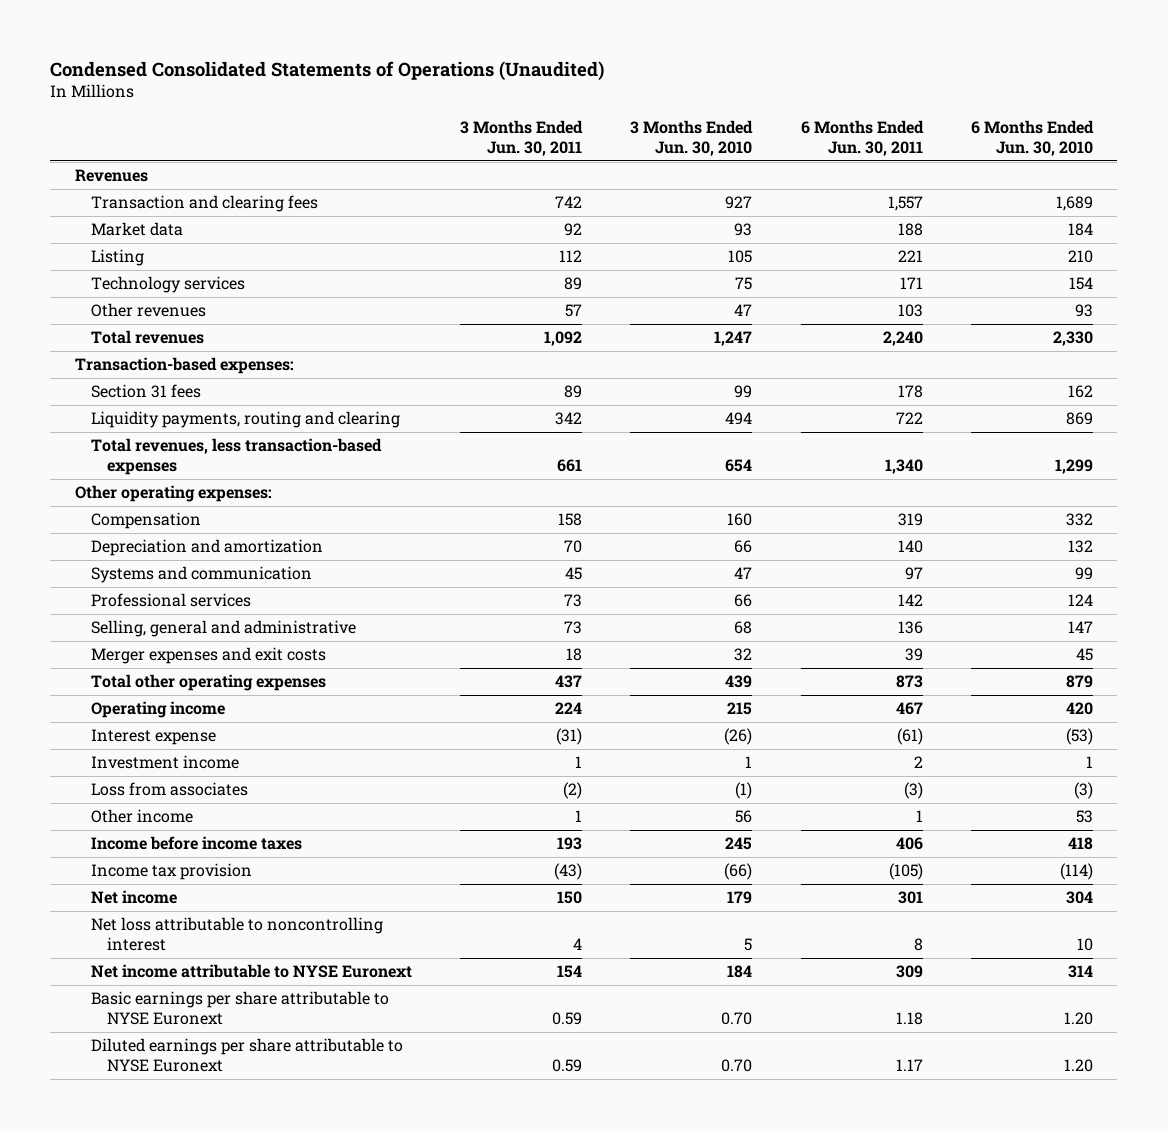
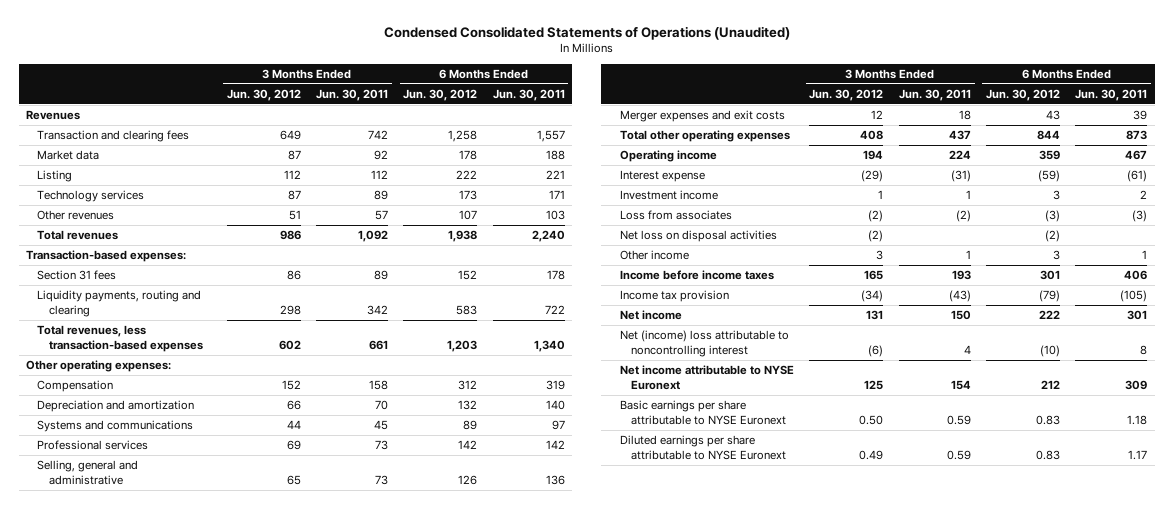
[630,119,754,156] 3 Months Ended Jun. 30, 2010 -> none
[970,119,1094,156] 6 Months Ended Jun. 30, 2010 -> none
none -> [226,88,301,101] Jun. 30, 2012
none -> [403,88,478,101] Jun. 30, 2012
[90,566,312,584] Systems and communication -> [37,420,194,433] Systems and communications
none -> [620,230,778,243] Net loss on disposal activities
[90,917,383,952] Net loss attributable to noncontrolling interest -> [620,330,790,357] Net (income) loss attributable to noncontrolling interest

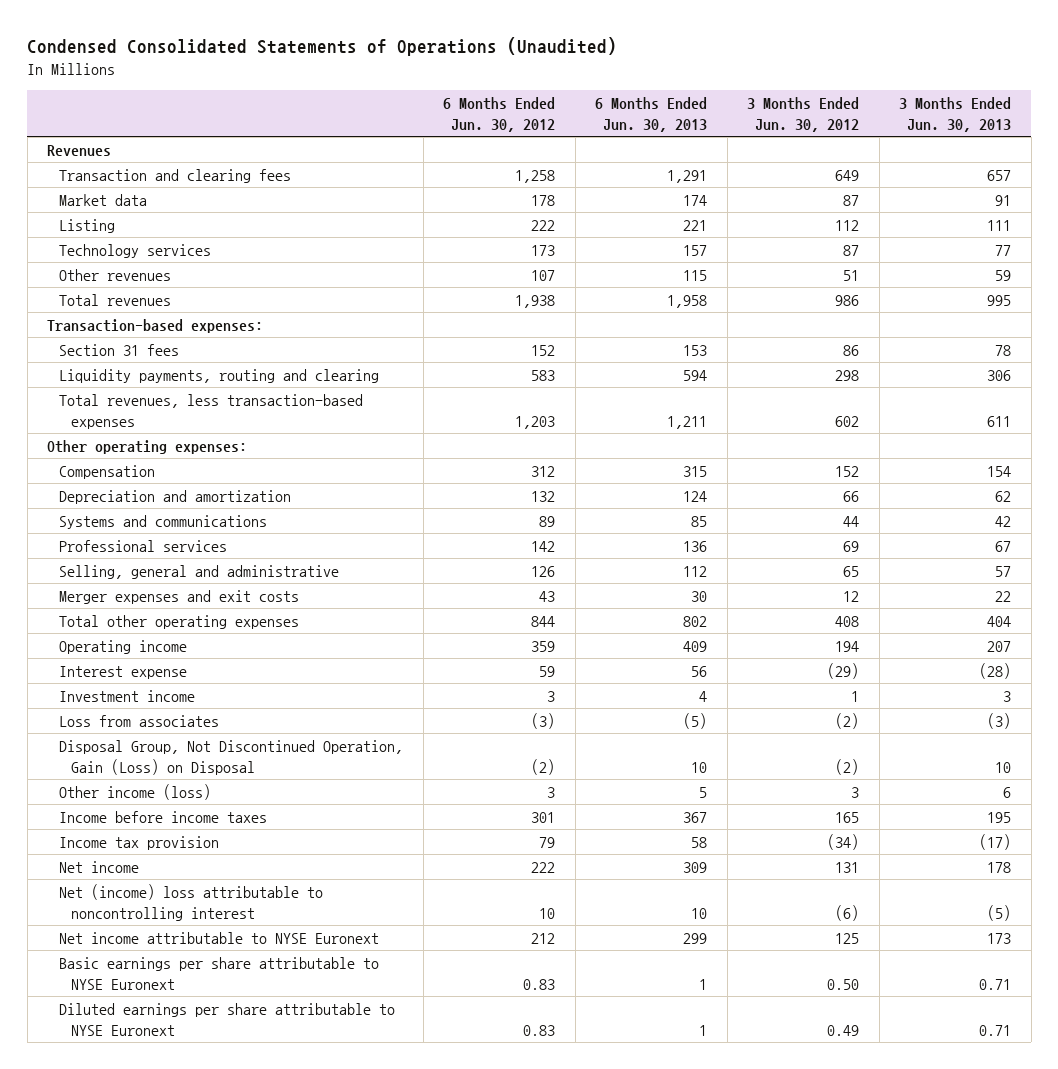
[316,88,389,101] Jun. 30, 2011 -> none
[492,88,565,101] Jun. 30, 2011 -> none
none -> [595,97,708,132] 6 Months Ended Jun. 30, 2013
none -> [899,97,1012,132] 3 Months Ended Jun. 30, 2013
[1038,170,1061,183] (59) -> [539,665,556,677] 59
[620,230,778,243] Net loss on disposal activities -> [59,739,404,775] Disposal Group, Not Discontinued Operation, Gain (Loss) on Disposal
[620,250,690,261] Other income -> [59,783,212,800] Other income (loss)
[1039,290,1061,303] (79) -> [539,836,556,848] 79
[1040,344,1061,357] (10) -> [539,907,556,919] 10

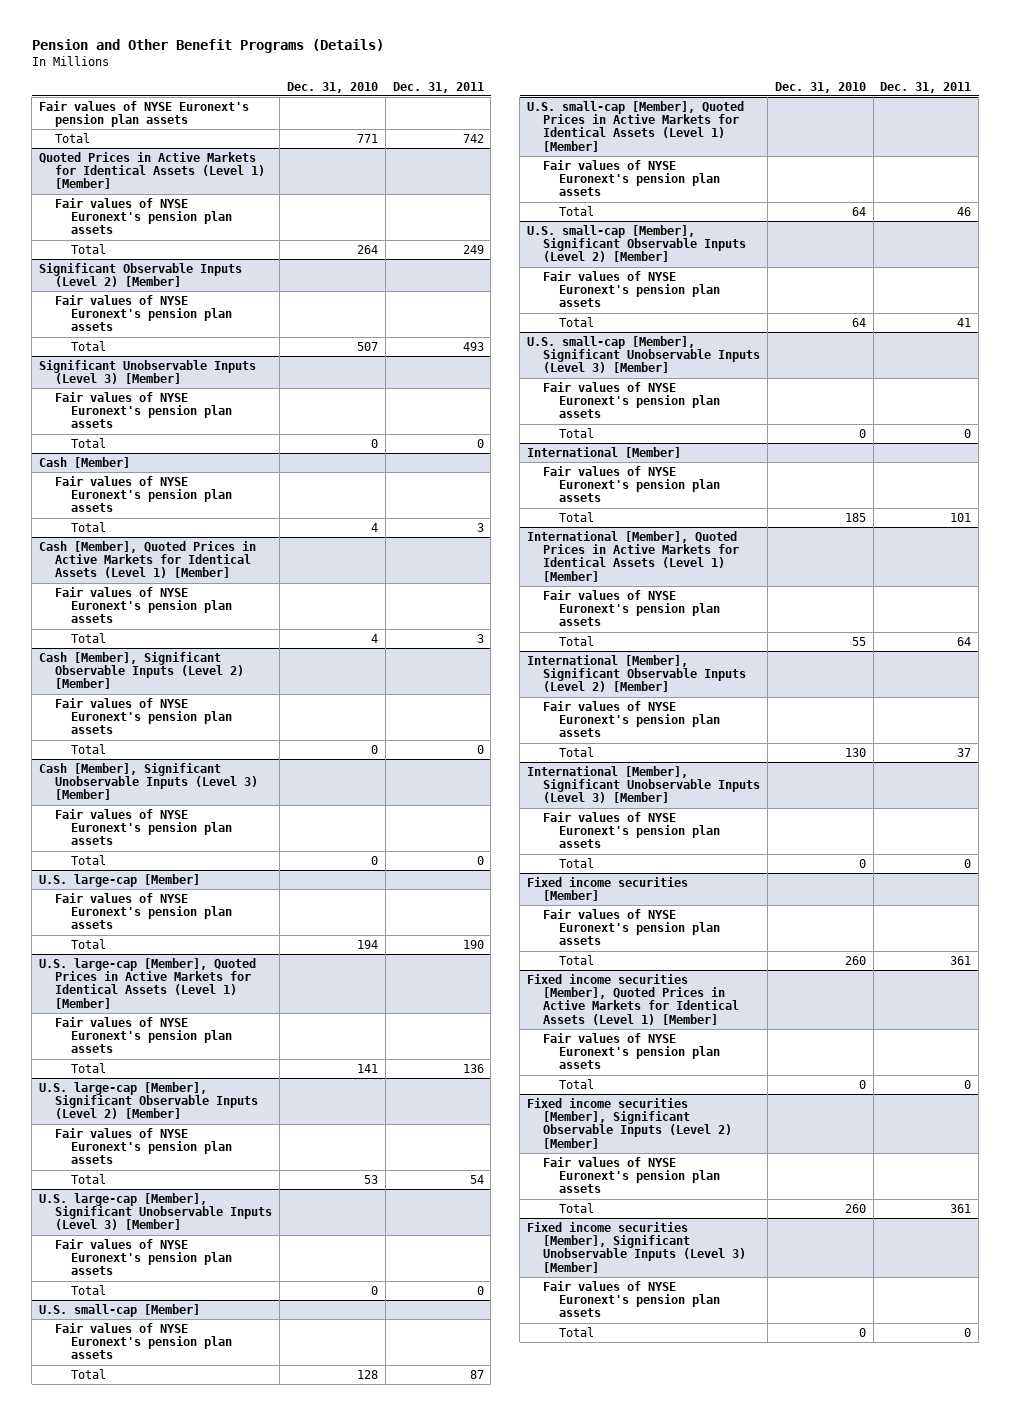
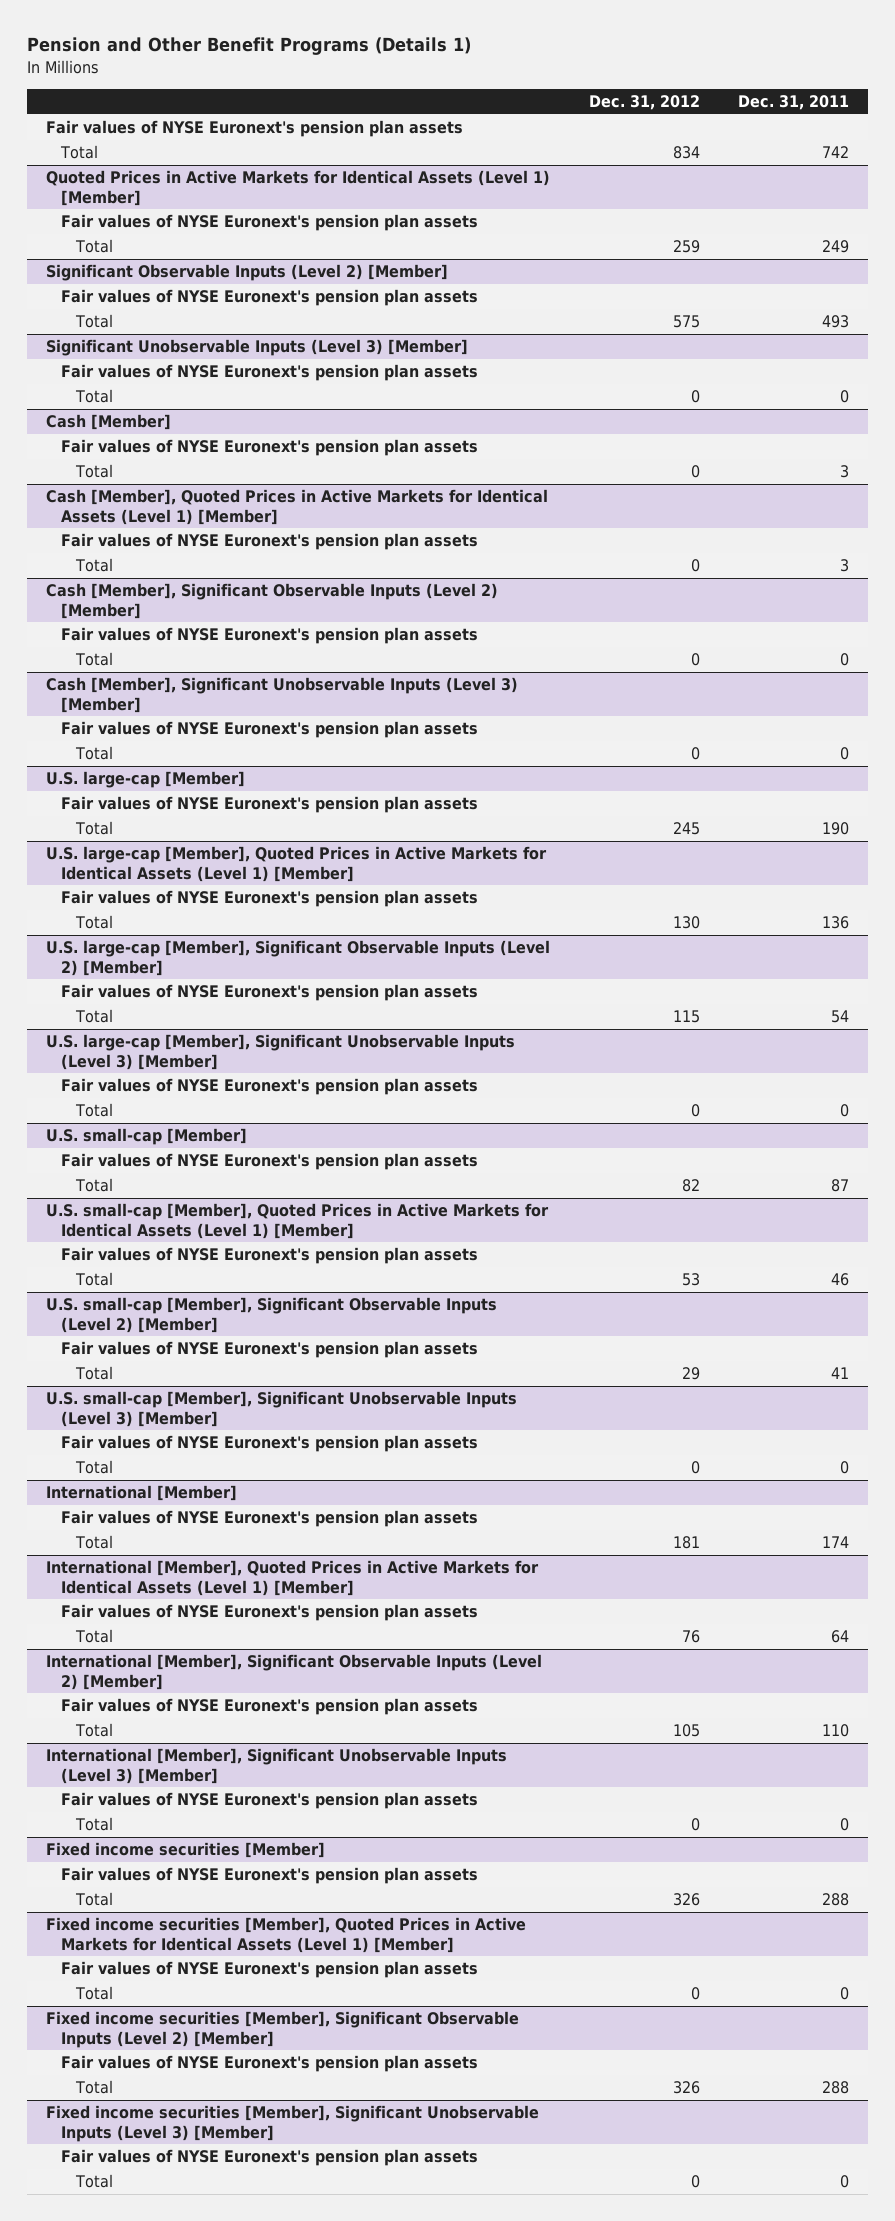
[31,38,384,53] Pension and Other Benefit Programs (Details) -> [26,37,471,56] Pension and Other Benefit Programs (Details 1)
[286,81,378,93] Dec. 31, 2010 -> none
none -> [588,94,700,110] Dec. 31, 2012
[950,512,972,522] 101 -> [822,1536,850,1549] 174
[957,747,972,757] 37 -> [822,1724,850,1738] 110
[950,955,972,965] 361 -> [822,1893,850,1907] 288
[950,1203,972,1213] 361 -> [822,2081,850,2095] 288

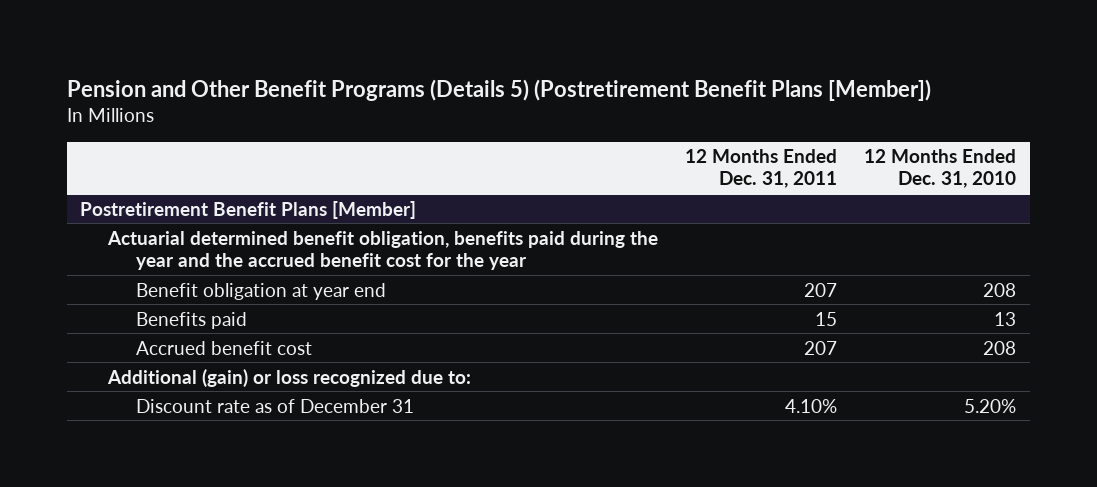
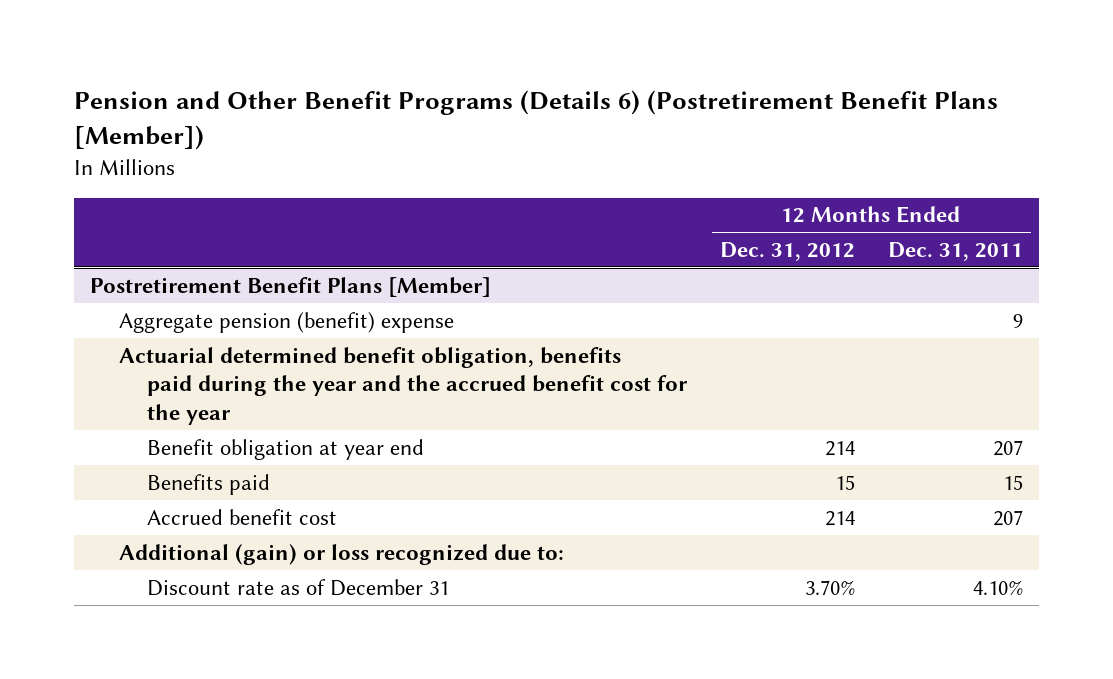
[66,78,931,101] Pension and Other Benefit Programs (Details 5) (Postretirement Benefit Plans [Member]) -> [73,90,998,151] Pension and Other Benefit Programs (Details 6) (Postretirement Benefit Plans [Member])
[864,149,1017,189] 12 Months Ended Dec. 31, 2010 -> none
none -> [719,241,855,261] Dec. 31, 2012
none -> [118,311,454,333] Aggregate pension (benefit) expense

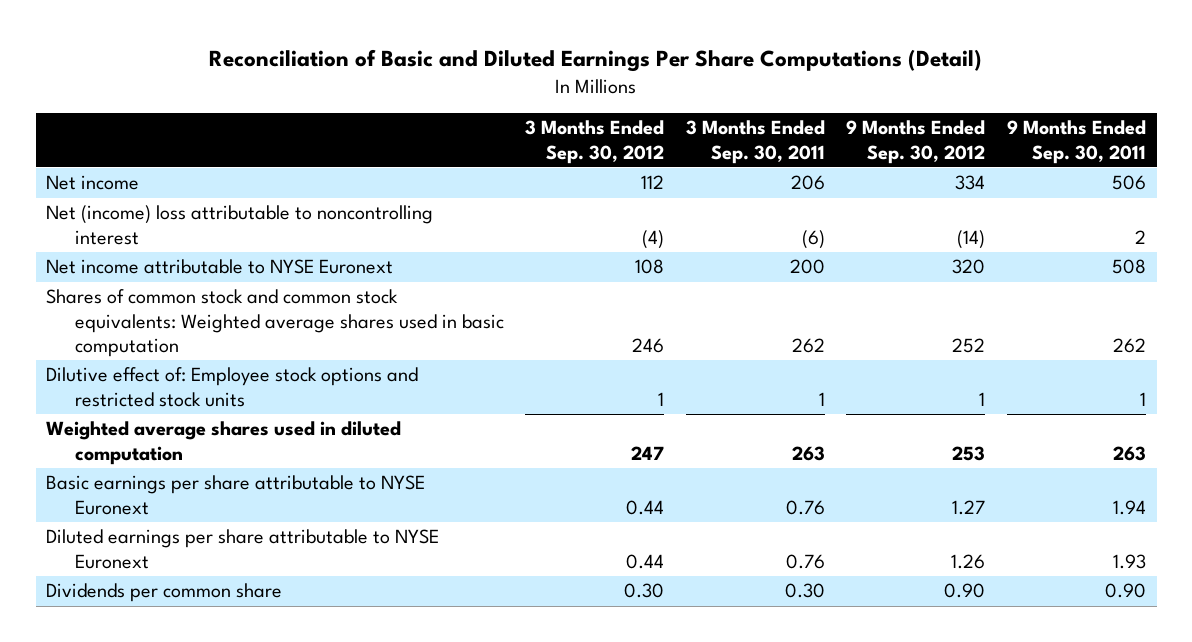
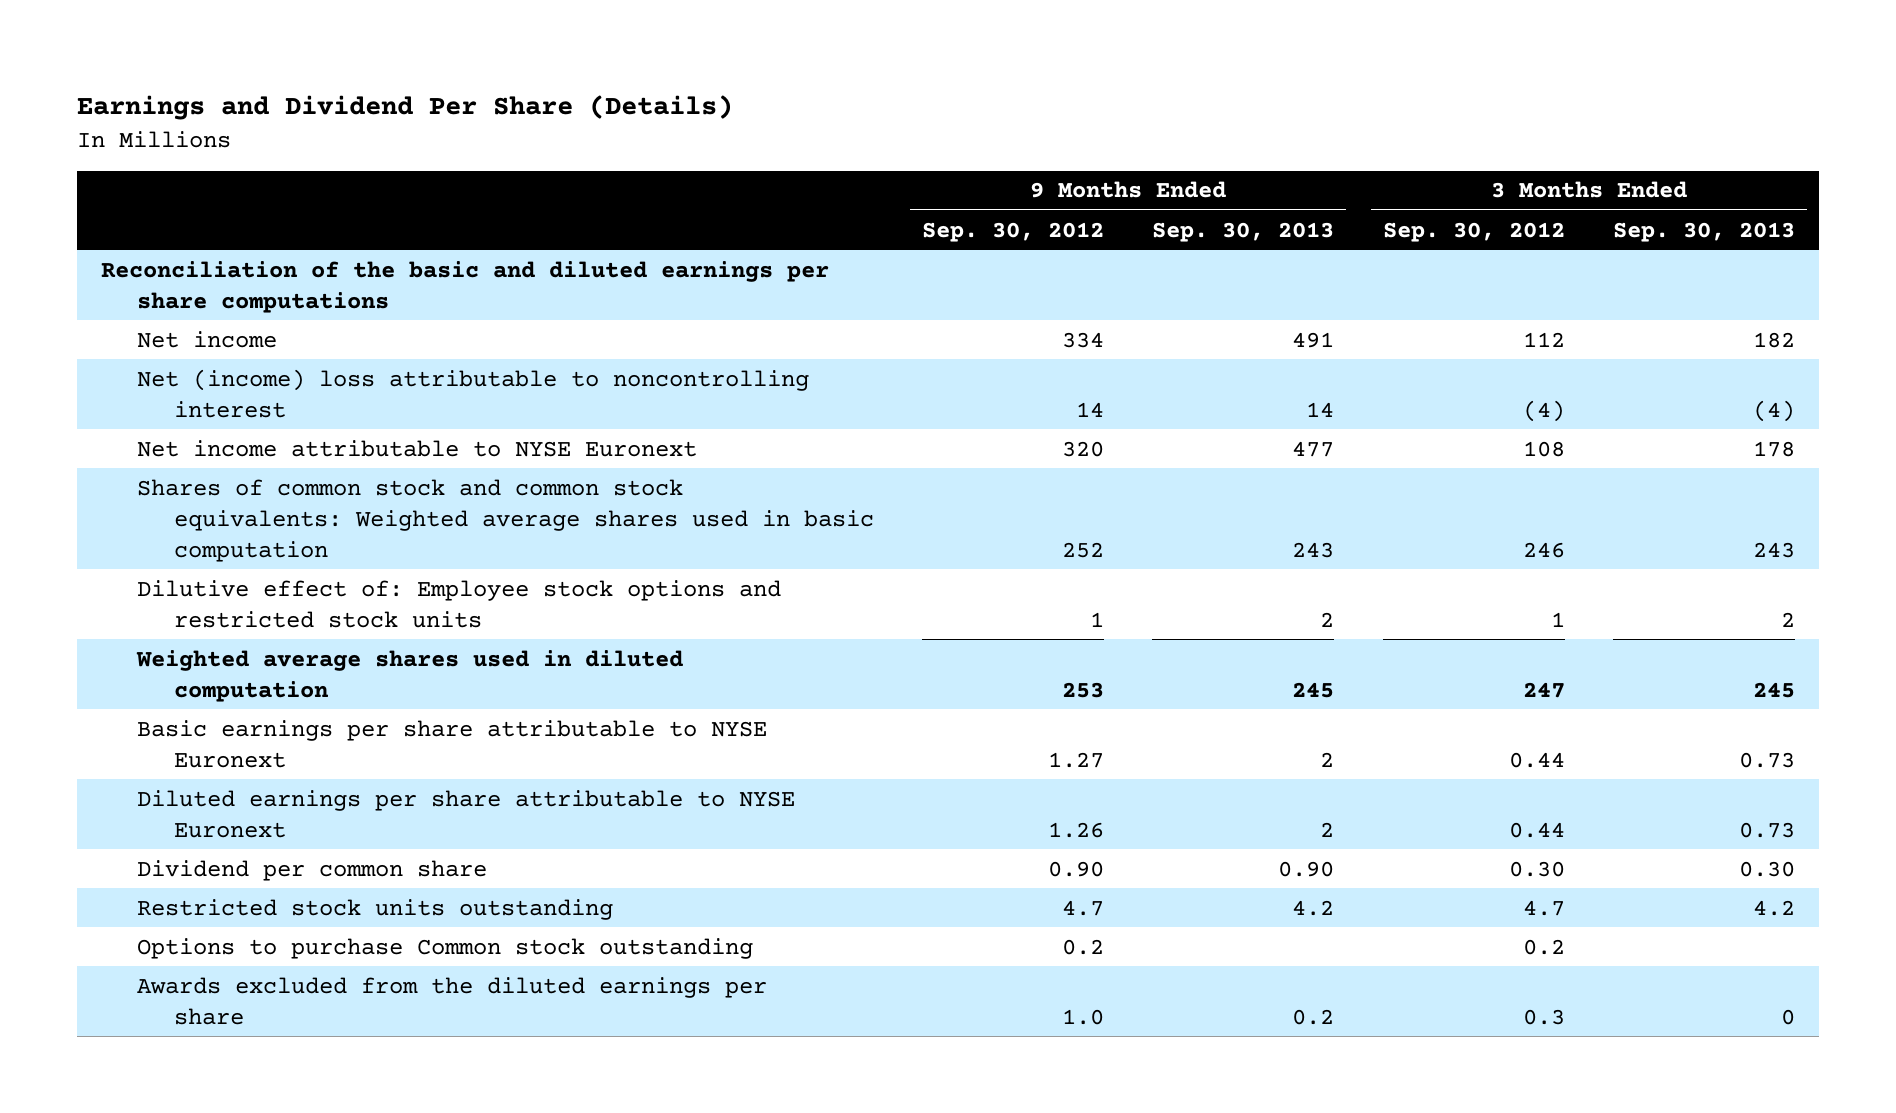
[209,49,983,73] Reconciliation of Basic and Diluted Earnings Per Share Computations (Detail) -> [77,95,734,121] Earnings and Dividend Per Share (Details)
[685,120,825,164] 3 Months Ended Sep. 30, 2011 -> none
[1006,120,1146,164] 9 Months Ended Sep. 30, 2011 -> none
none -> [1152,221,1335,242] Sep. 30, 2013
none -> [1612,221,1795,242] Sep. 30, 2013
none -> [101,260,830,313] Reconciliation of the basic and diluted earnings per share computations
[957,229,986,249] (14) -> [1075,401,1104,417] 14
[46,583,283,603] Dividends per common share -> [137,859,488,881] Dividend per common share
none -> [137,898,614,920] Restricted stock units outstanding
none -> [137,937,754,959] Options to purchase Common stock outstanding
none -> [137,976,768,1025] Awards excluded from the diluted earnings per share

